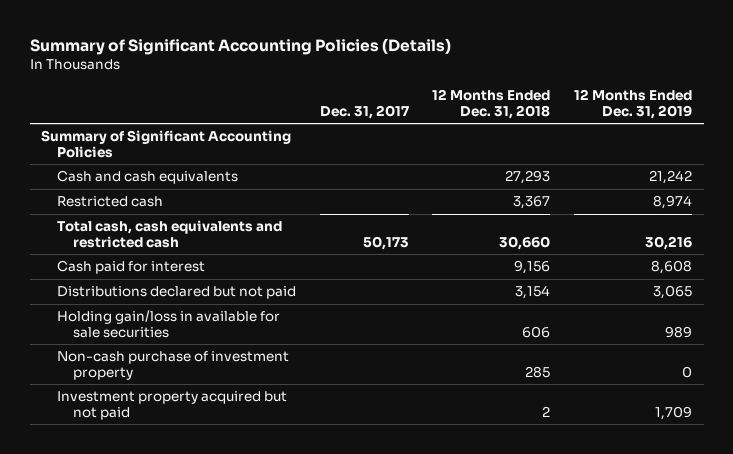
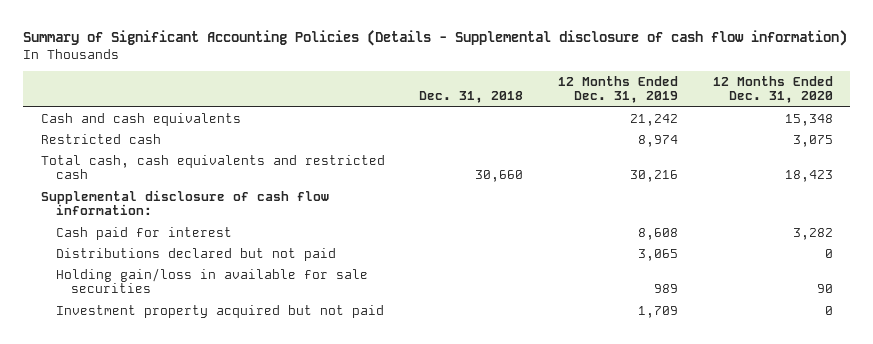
[29,37,451,55] Summary of Significant Accounting Policies (Details) -> [23,30,848,47] Summary of Significant Accounting Policies (Details - Supplemental disclosure of cash flow information)
[319,104,409,119] Dec. 31, 2017 -> none
[432,89,551,119] 12 Months Ended Dec. 31, 2018 -> none
none -> [419,91,524,104] Dec. 31, 2018
none -> [712,76,833,104] 12 Months Ended Dec. 31, 2020
[41,130,292,159] Summary of Significant Accounting Policies -> none
none -> [40,189,329,216] Supplemental disclosure of cash flow information:
[57,351,290,381] Non-cash purchase of investment property -> none

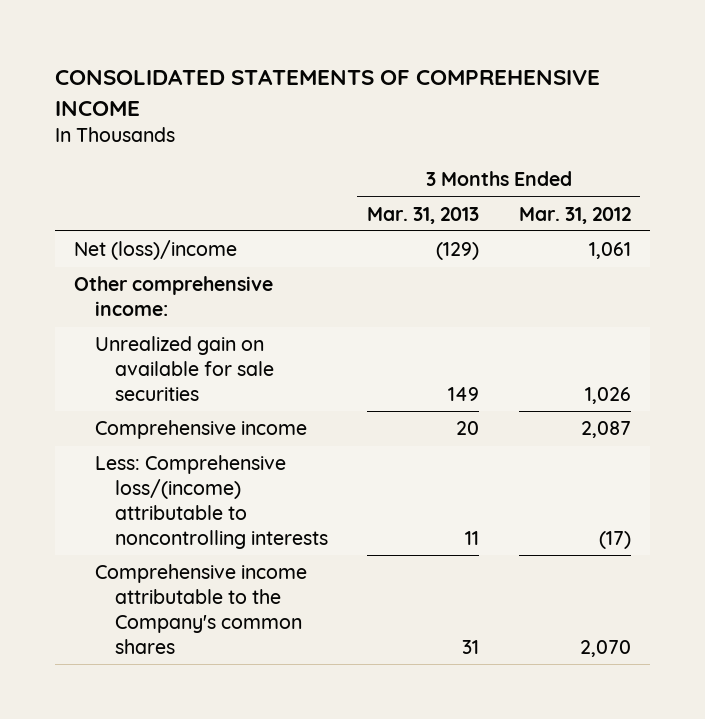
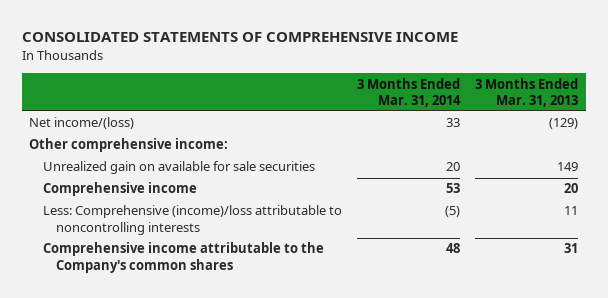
[518,206,631,224] Mar. 31, 2012 -> none
none -> [357,77,462,107] 3 Months Ended Mar. 31, 2014
[74,240,238,261] Net (loss)/income -> [29,117,135,130] Net income/(loss)
[94,455,328,550] Less: Comprehensive loss/(income) attributable to noncontrolling interests -> [42,205,342,235] Less: Comprehensive (income)/loss attributable to noncontrolling interests

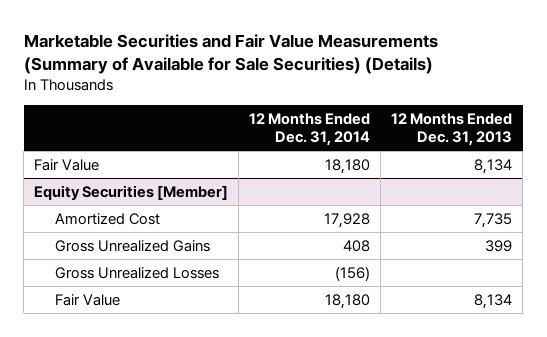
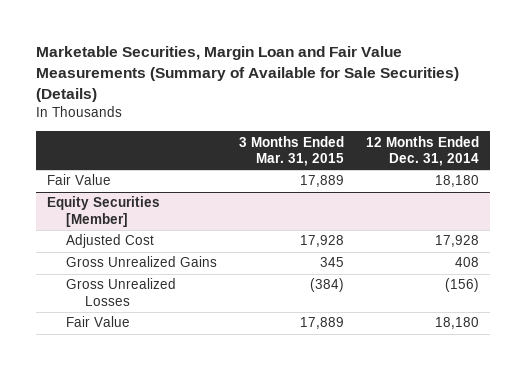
[23,33,438,75] Marketable Securities and Fair Value Measurements (Summary of Available for Sale Securities) (Details) -> [35,45,459,103] Marketable Securities, Margin Loan and Fair Value Measurements (Summary of Available for Sale Securities) (Details)
[391,112,513,146] 12 Months Ended Dec. 31, 2013 -> none
none -> [239,135,345,167] 3 Months Ended Mar. 31, 2015
[55,212,161,225] Amortized Cost -> [66,234,155,249] Adjusted Cost

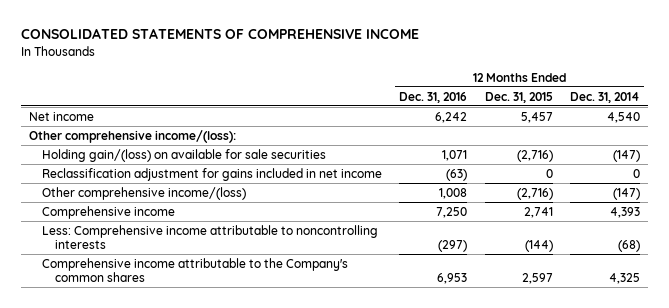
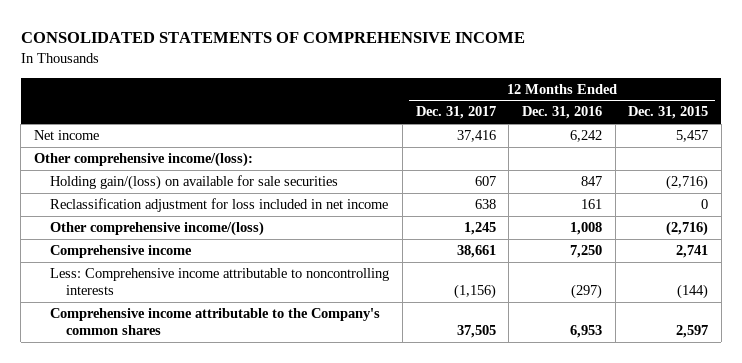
[569,91,640,103] Dec. 31, 2014 -> none
none -> [415,106,496,120] Dec. 31, 2017
[442,149,468,161] 1,071 -> [580,176,602,187] 847
[42,167,383,181] Reclassification adjustment for gains included in net income -> [50,198,389,213] Reclassification adjustment for loss included in net income
[446,168,468,181] (63) -> [580,199,602,210] 161

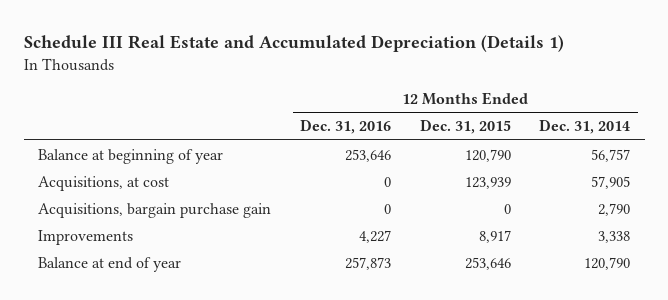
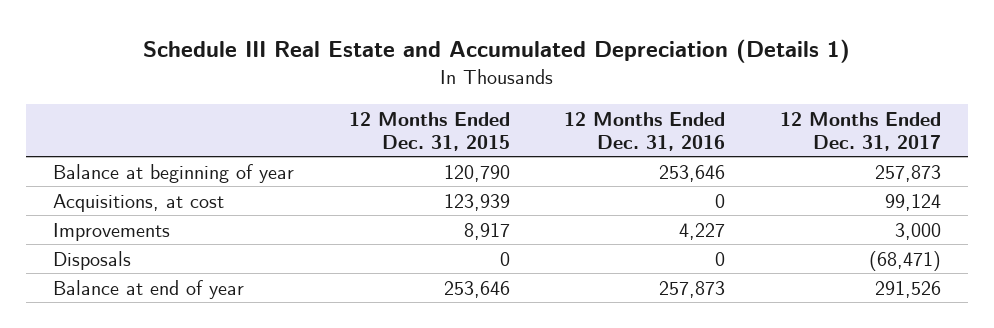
[539,119,631,135] Dec. 31, 2014 -> none
none -> [779,111,941,151] 12 Months Ended Dec. 31, 2017
[38,202,272,218] Acquisitions, bargain purchase gain -> none
none -> [53,250,132,270] Disposals

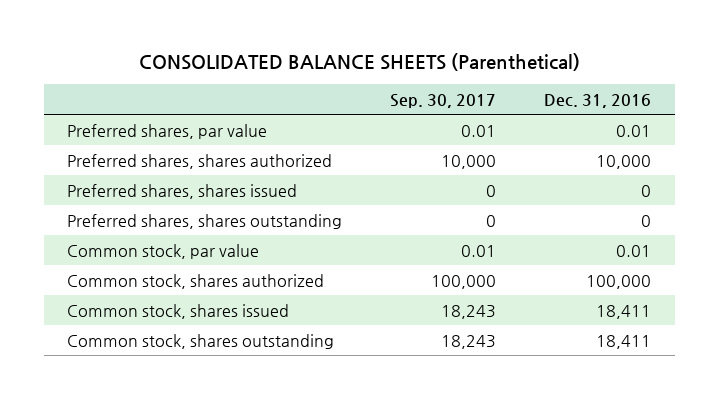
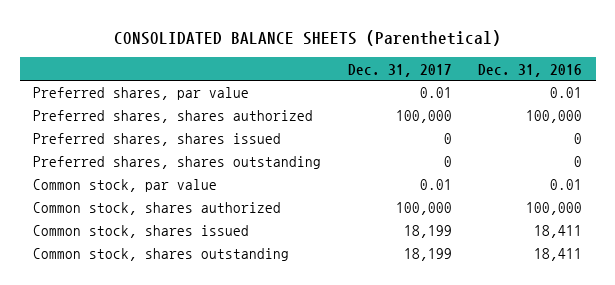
[390,93,497,108] Sep. 30, 2017 -> none
none -> [347,63,452,77] Dec. 31, 2017
[595,154,651,169] 10,000 -> [526,110,583,124] 100,000

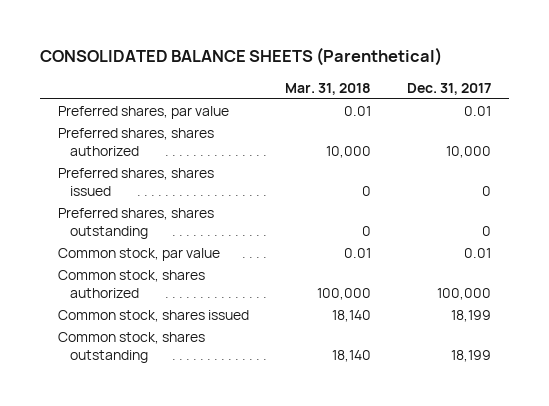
[478,63,583,77] Dec. 31, 2016 -> none
none -> [285,82,372,95] Mar. 31, 2018
[395,110,452,124] 100,000 -> [445,145,491,158] 10,000

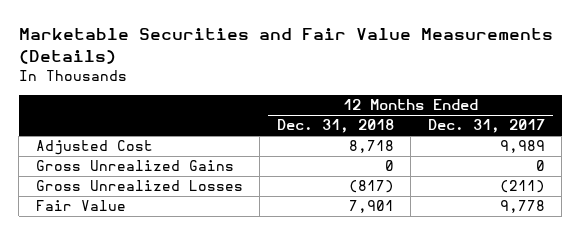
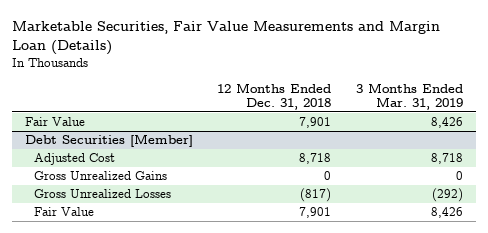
[18,28,553,65] Marketable Securities and Fair Value Measurements (Details) -> [12,21,441,56] Marketable Securities, Fair Value Measurements and Margin Loan (Details)
[427,119,545,134] Dec. 31, 2017 -> none
none -> [356,82,464,111] 3 Months Ended Mar. 31, 2019
none -> [24,117,85,127] Fair Value
none -> [24,134,193,148] Debt Securities [Member]

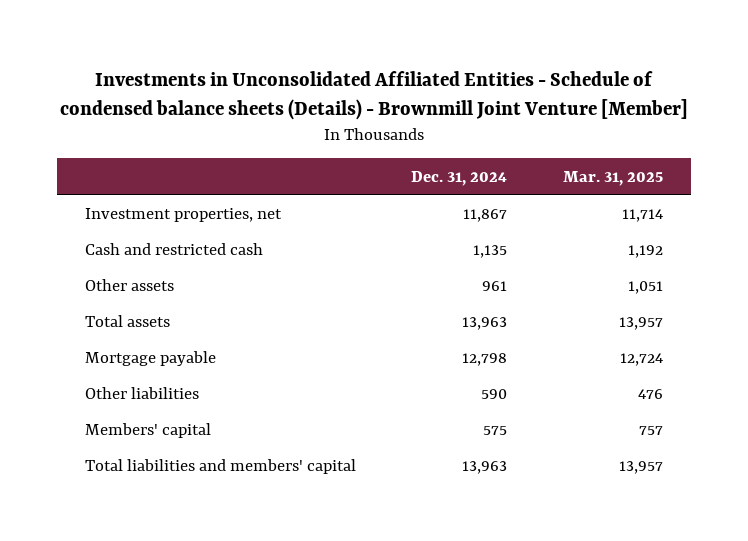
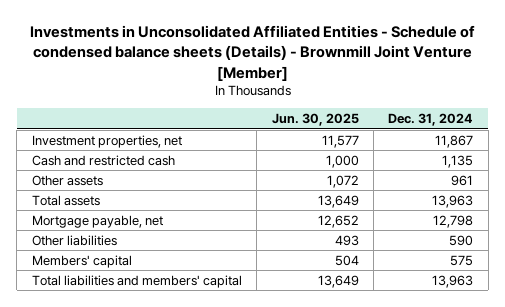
[563,170,664,186] Mar. 31, 2025 -> none
none -> [271,113,359,127] Jun. 30, 2025
[84,351,216,367] Mortgage payable -> [31,214,163,228] Mortgage payable, net

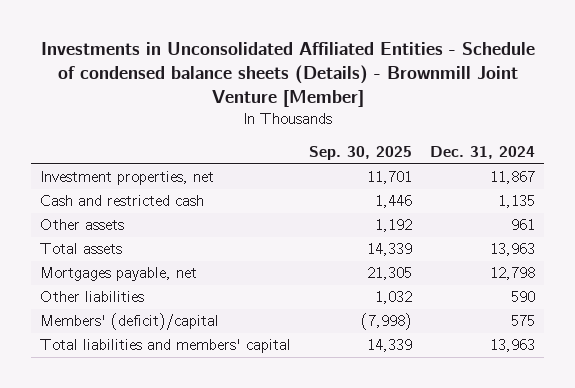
[271,113,359,127] Jun. 30, 2025 -> none
none -> [309,145,413,160] Sep. 30, 2025
[31,214,163,228] Mortgage payable, net -> [40,267,198,282] Mortgages payable, net
[31,254,132,268] Members' capital -> [40,313,220,331] Members' (deficit)/capital

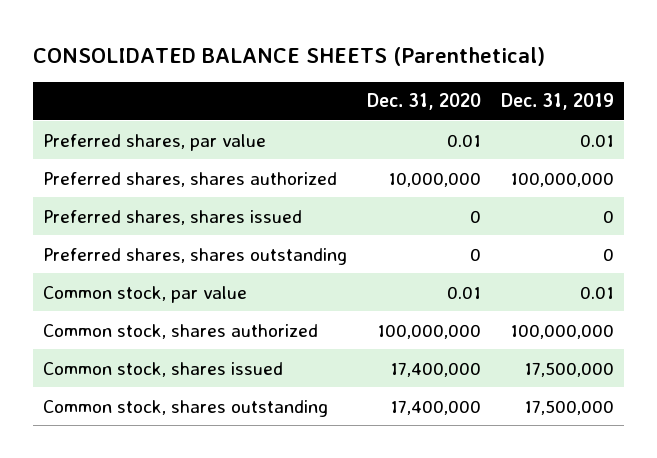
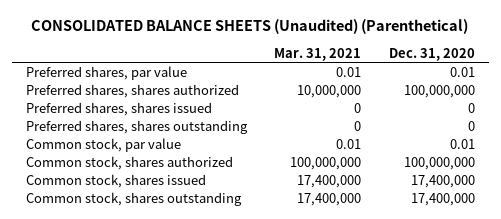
[32,46,545,66] CONSOLIDATED BALANCE SHEETS (Parenthetical) -> [31,19,469,35] CONSOLIDATED BALANCE SHEETS (Unaudited) (Parenthetical)
[501,93,615,111] Dec. 31, 2019 -> none
none -> [274,47,362,61] Mar. 31, 2021
[388,171,482,187] 10,000,000 -> [404,84,476,98] 100,000,000

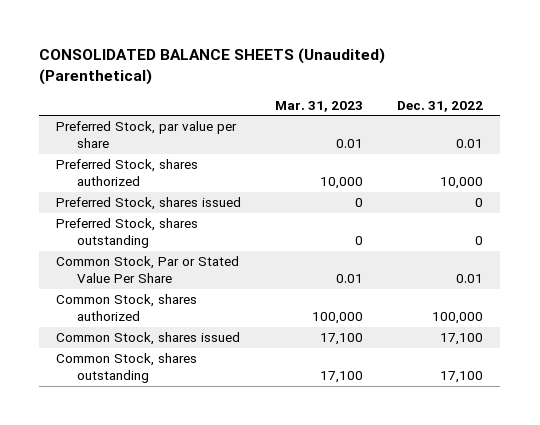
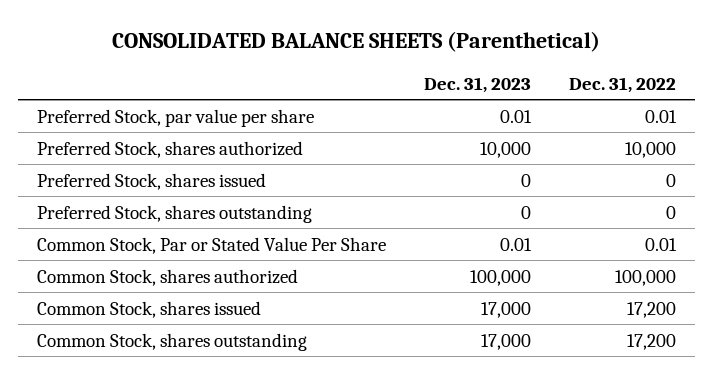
[39,48,386,86] CONSOLIDATED BALANCE SHEETS (Unaudited) (Parenthetical) -> [112,31,601,53] CONSOLIDATED BALANCE SHEETS (Parenthetical)
[275,100,364,112] Mar. 31, 2023 -> none
none -> [423,76,531,93] Dec. 31, 2023
[440,333,484,346] 17,100 -> [626,301,676,318] 17,200
[440,371,484,384] 17,100 -> [626,333,676,350] 17,200

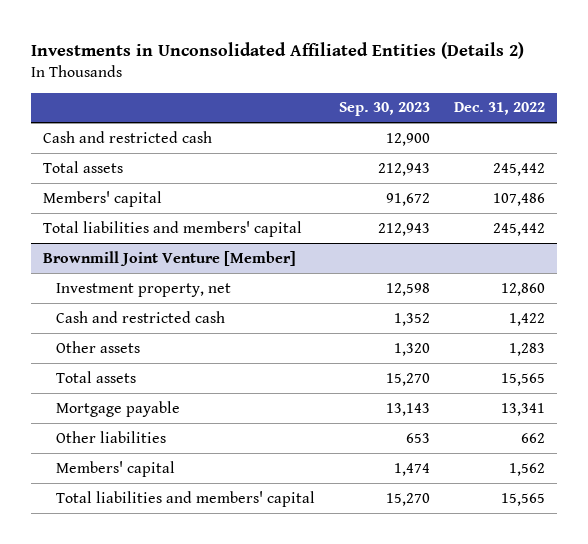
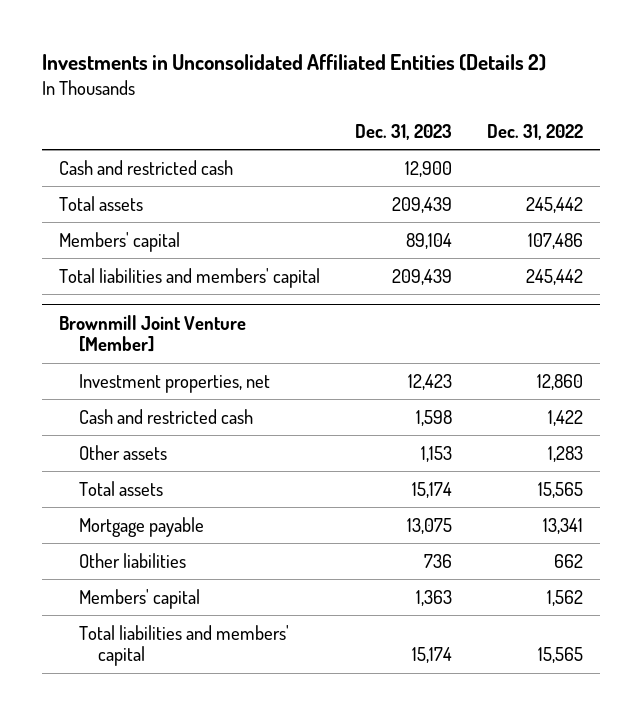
[339,102,431,117] Sep. 30, 2023 -> none
none -> [355,123,453,140] Dec. 31, 2023
[56,282,232,297] Investment property, net -> [78,373,270,393] Investment properties, net

